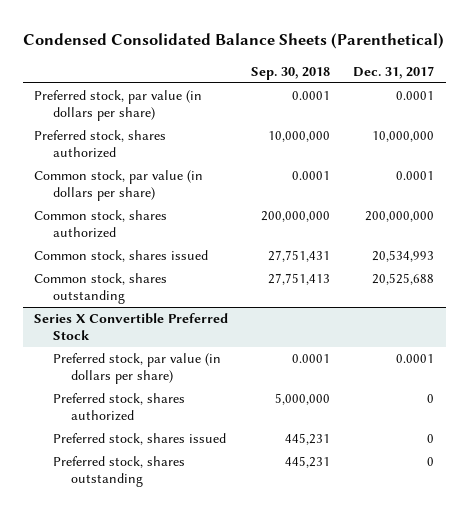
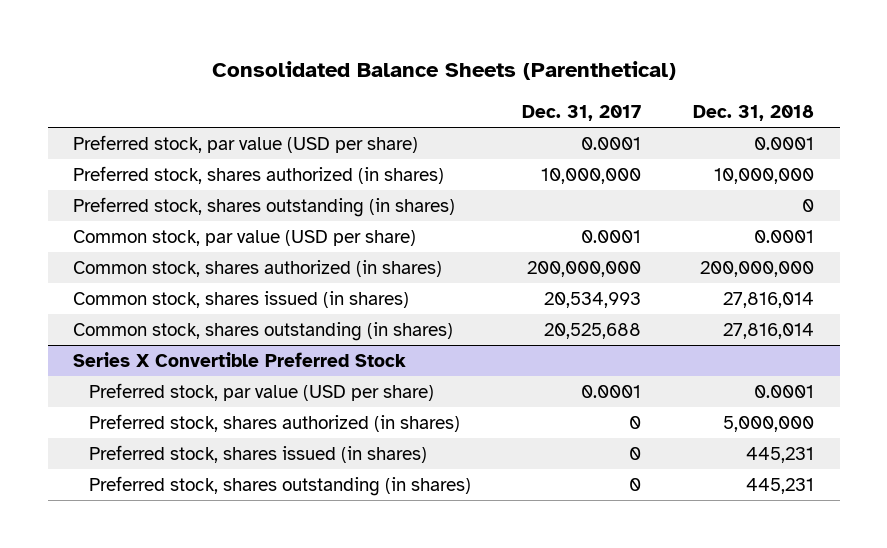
[23,33,445,50] Condensed Consolidated Balance Sheets (Parenthetical) -> [211,61,676,81] Consolidated Balance Sheets (Parenthetical)
[251,66,331,80] Sep. 30, 2018 -> none
none -> [692,105,814,122] Dec. 31, 2018
[34,90,203,121] Preferred stock, par value (in dollars per share) -> [73,134,419,153] Preferred stock, par value (USD per share)
[34,130,167,158] Preferred stock, shares authorized -> [73,165,445,184] Preferred stock, shares authorized (in shares)
none -> [73,196,456,217] Preferred stock, shares outstanding (in shares)
[34,170,204,201] Common stock, par value (in dollars per share) -> [73,229,417,246] Common stock, par value (USD per share)
[34,210,168,238] Common stock, shares authorized -> [73,259,443,277] Common stock, shares authorized (in shares)
[34,250,209,263] Common stock, shares issued -> [73,290,410,308] Common stock, shares issued (in shares)
[34,273,168,304] Common stock, shares outstanding -> [73,321,454,341] Common stock, shares outstanding (in shares)
[52,353,221,384] Preferred stock, par value (in dollars per share) -> [88,382,434,401] Preferred stock, par value (USD per share)
[52,393,185,421] Preferred stock, shares authorized -> [88,413,460,432] Preferred stock, shares authorized (in shares)
[52,433,226,446] Preferred stock, shares issued -> [88,444,427,463] Preferred stock, shares issued (in shares)
[52,456,185,487] Preferred stock, shares outstanding -> [88,475,471,496] Preferred stock, shares outstanding (in shares)

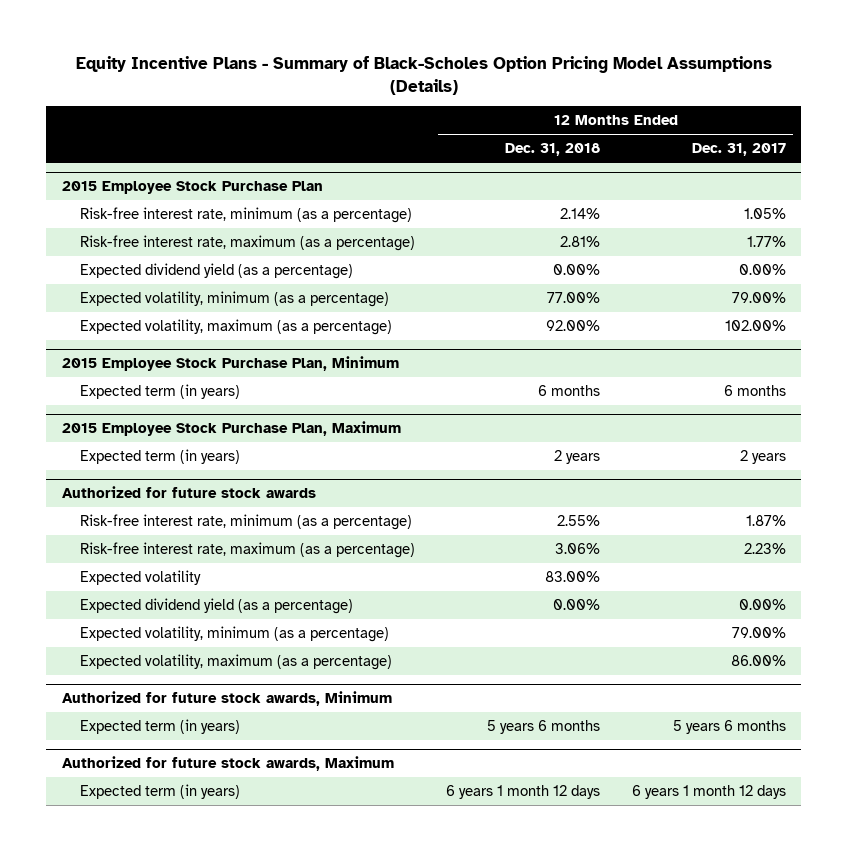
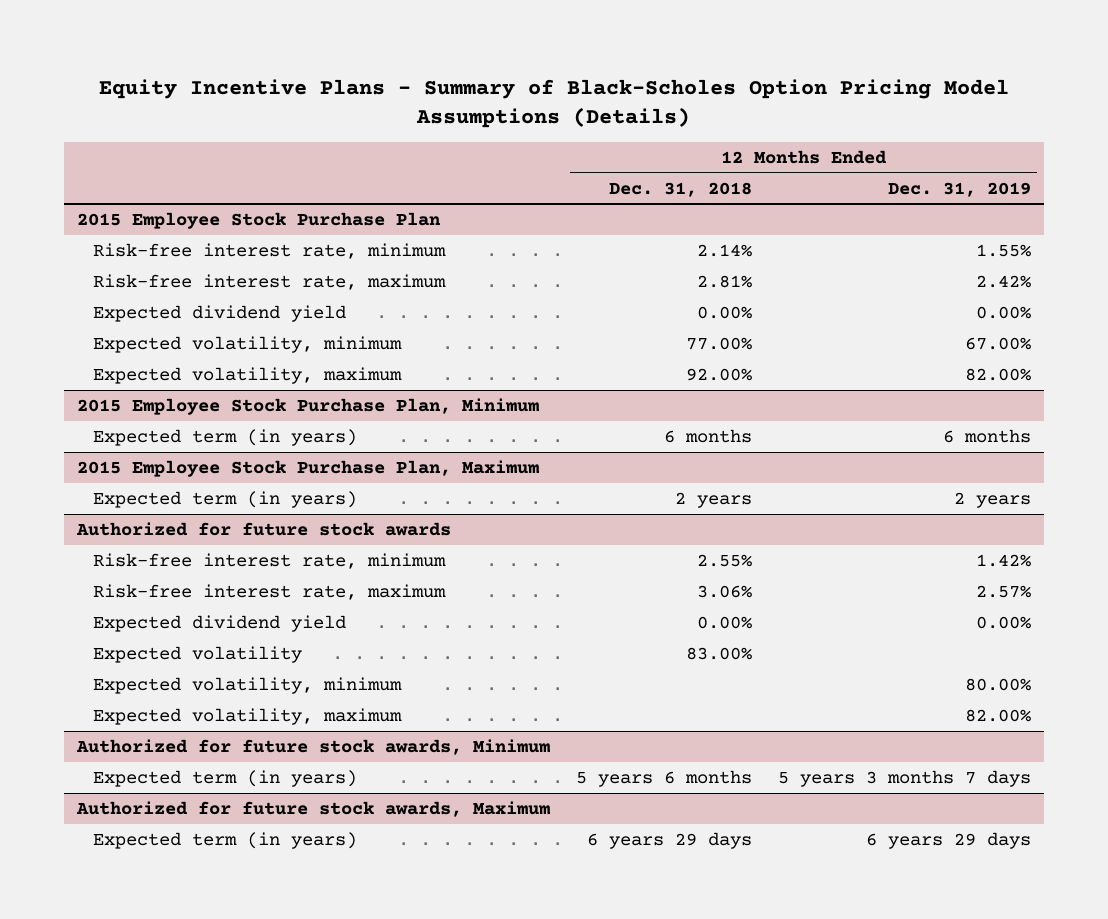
[691,143,786,157] Dec. 31, 2017 -> none
none -> [888,181,1032,197] Dec. 31, 2019
[79,206,412,223] Risk-free interest rate, minimum (as a percentage) -> [92,242,446,259] Risk-free interest rate, minimum
[79,234,415,251] Risk-free interest rate, maximum (as a percentage) -> [92,273,446,290] Risk-free interest rate, maximum
[79,262,353,279] Expected dividend yield (as a percentage) -> [92,304,346,322] Expected dividend yield
[79,290,389,307] Expected volatility, minimum (as a percentage) -> [92,335,402,353] Expected volatility, minimum
[79,318,392,335] Expected volatility, maximum (as a percentage) -> [92,366,402,384] Expected volatility, maximum
[79,513,412,530] Risk-free interest rate, minimum (as a percentage) -> [92,552,446,569] Risk-free interest rate, minimum
[79,541,415,558] Risk-free interest rate, maximum (as a percentage) -> [92,583,446,600] Risk-free interest rate, maximum
none -> [92,614,346,632] Expected dividend yield
[79,597,353,614] Expected dividend yield (as a percentage) -> none
[79,625,389,642] Expected volatility, minimum (as a percentage) -> [92,676,402,694] Expected volatility, minimum
[79,653,392,670] Expected volatility, maximum (as a percentage) -> [92,707,402,725] Expected volatility, maximum
[446,784,601,799] 6 years 1 month 12 days -> [587,831,753,849] 6 years 29 days

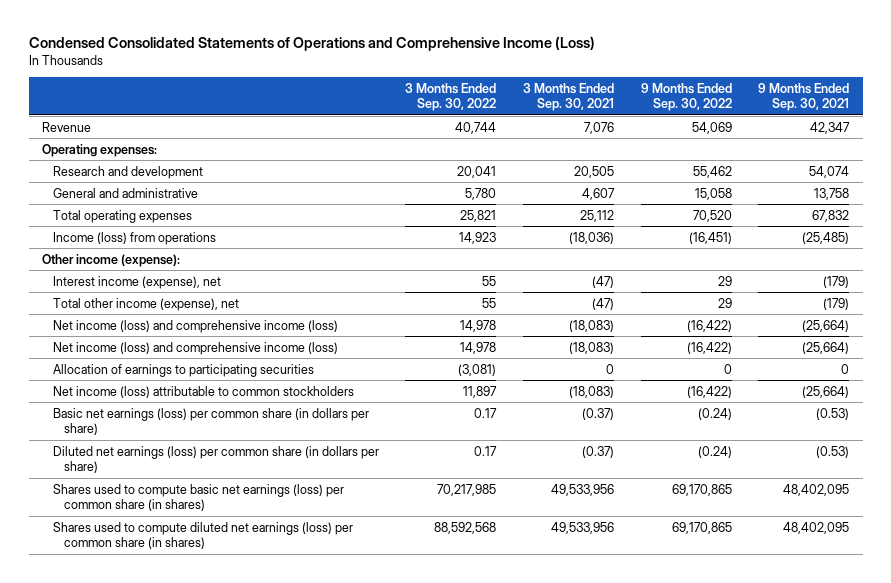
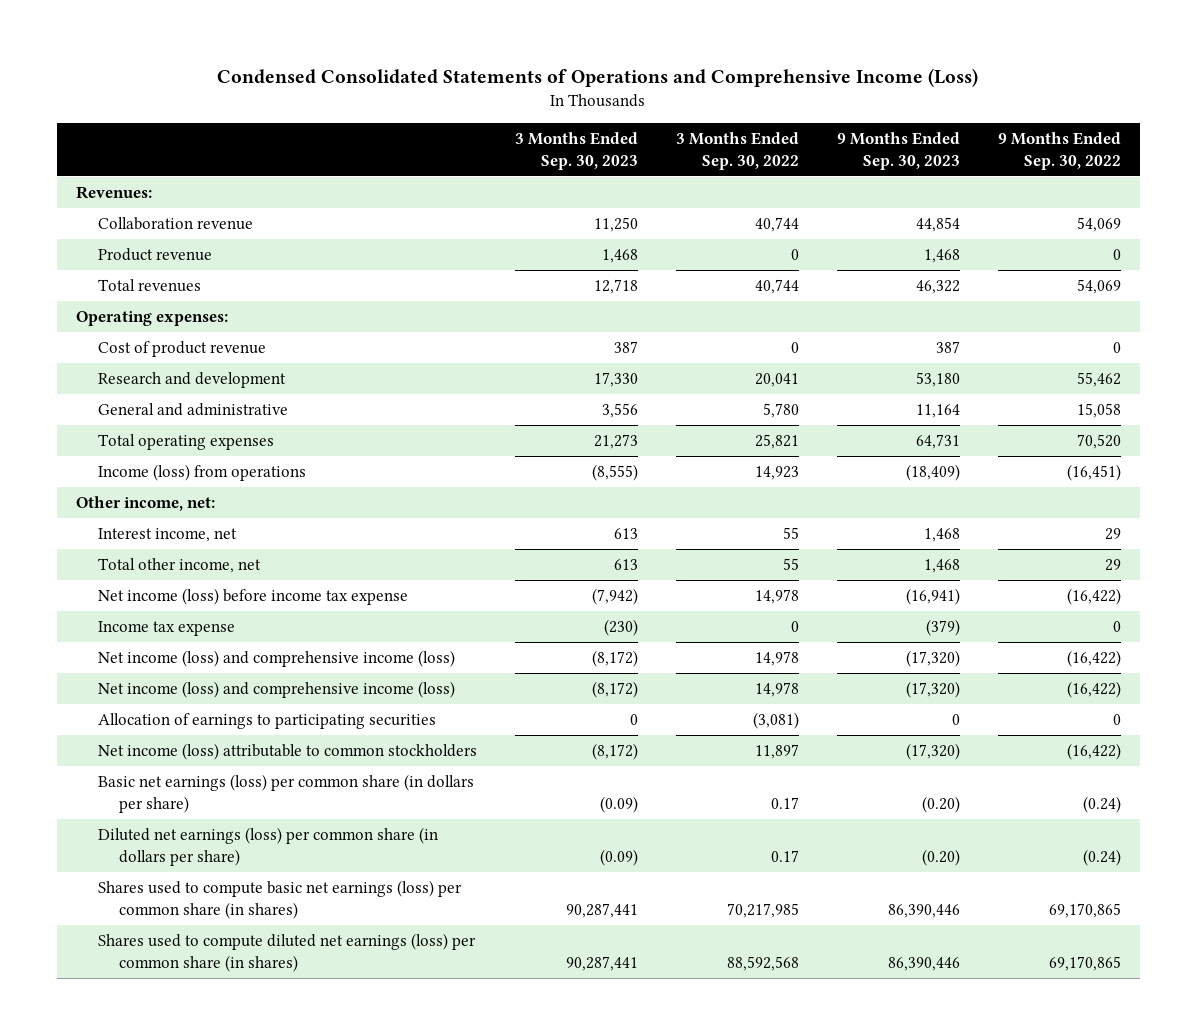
[523,82,615,112] 3 Months Ended Sep. 30, 2021 -> none
[758,82,850,112] 9 Months Ended Sep. 30, 2021 -> none
none -> [514,131,638,170] 3 Months Ended Sep. 30, 2023
none -> [836,131,960,170] 9 Months Ended Sep. 30, 2023
none -> [75,186,152,200] Revenues:
[41,121,91,132] Revenue -> [97,217,253,231] Collaboration revenue
none -> [97,248,212,262] Product revenue
none -> [97,279,201,293] Total revenues
none -> [97,341,266,358] Cost of product revenue
[41,253,180,267] Other income (expense): -> [75,496,215,512] Other income, net:
[52,275,221,289] Interest income (expense), net -> [97,528,237,543] Interest income, net
[52,297,239,311] Total other income (expense), net -> [97,558,261,574] Total other income, net
none -> [97,588,408,606] Net income (loss) before income tax expense
none -> [97,621,235,637] Income tax expense

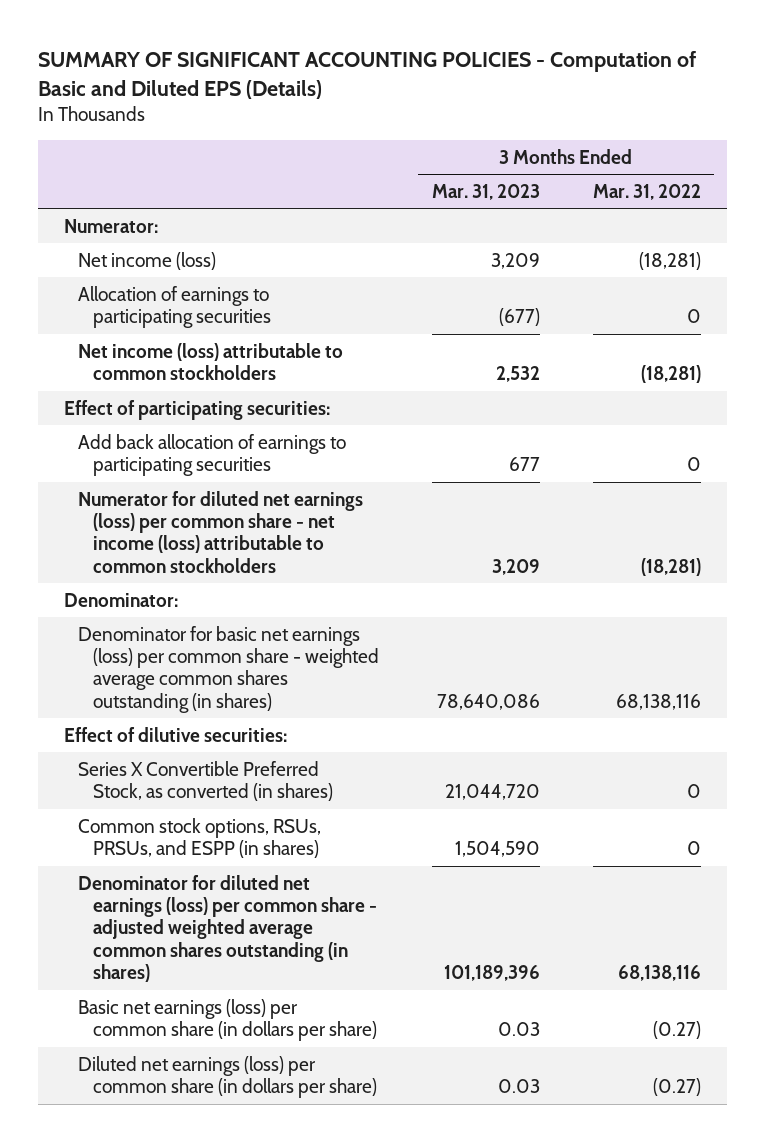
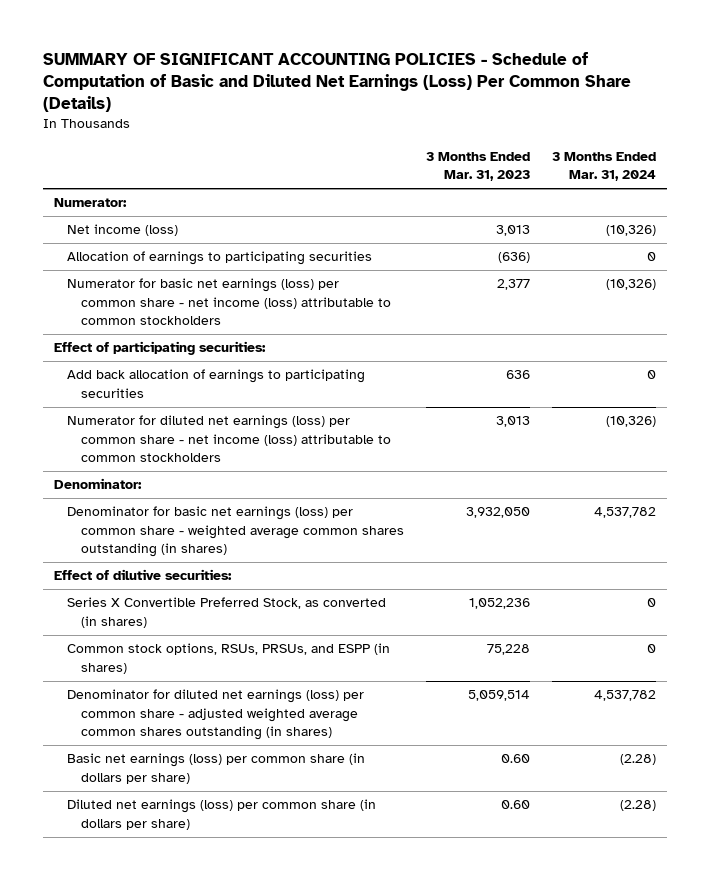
[37,50,696,100] SUMMARY OF SIGNIFICANT ACCOUNTING POLICIES - Computation of Basic and Diluted EPS (Details) -> [42,51,631,112] SUMMARY OF SIGNIFICANT ACCOUNTING POLICIES - Schedule of Computation of Basic and Diluted Net Earnings (Loss) Per Common Share (Details)
[592,183,701,200] Mar. 31, 2022 -> none
none -> [552,151,657,182] 3 Months Ended Mar. 31, 2024
[490,252,540,269] 3,209 -> [495,225,530,237] 3,013
[498,308,540,327] (677) -> [497,252,530,264] (636)
[78,342,344,381] Net income (loss) attributable to common stockholders -> [67,278,391,326] Numerator for basic net earnings (loss) per common share - net income (loss) attributable to common stockholders
[495,366,540,383] 2,532 -> [496,279,530,291] 2,377
[508,457,540,472] 677 -> [505,370,530,380] 636
[491,558,540,575] 3,209 -> [495,416,530,428] 3,013
[436,693,540,710] 78,640,086 -> [465,507,530,519] 3,932,050
[444,784,540,801] 21,044,720 -> [468,598,530,610] 1,052,236
[454,841,540,858] 1,504,590 -> [486,644,530,656] 75,228
[443,965,540,982] 101,189,396 -> [467,690,530,702] 5,059,514
[497,1022,540,1037] 0.03 -> [500,754,530,764] 0.60
[497,1079,540,1094] 0.03 -> [500,800,530,810] 0.60

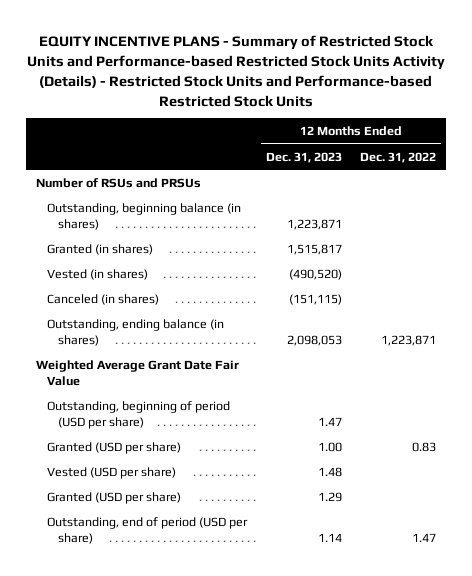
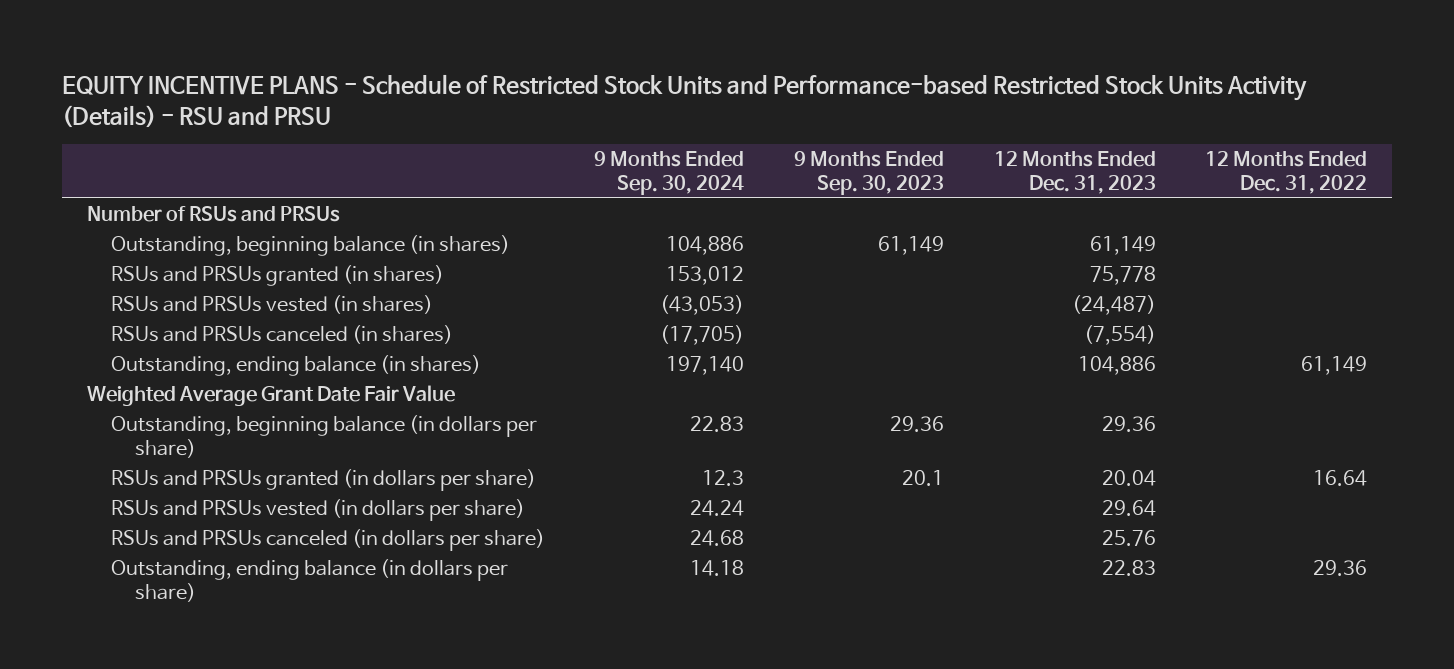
[27,35,446,107] EQUITY INCENTIVE PLANS - Summary of Restricted Stock Units and Performance-based Restricted Stock Units Activity (Details) - Restricted Stock Units and Performance-based Restricted Stock Units -> [62,74,1308,128] EQUITY INCENTIVE PLANS - Schedule of Restricted Stock Units and Performance-based Restricted Stock Units Activity (Details) - RSU and PRSU
none -> [594,150,745,195] 9 Months Ended Sep. 30, 2024
none -> [794,150,945,195] 9 Months Ended Sep. 30, 2023
[286,218,342,230] 1,223,871 -> [1089,236,1156,256] 61,149
[46,243,153,255] Granted (in shares) -> [110,265,444,287] RSUs and PRSUs granted (in shares)
[286,243,342,255] 1,515,817 -> [1089,266,1156,286] 75,778
[46,268,148,280] Vested (in shares) -> [110,295,433,315] RSUs and PRSUs vested (in shares)
[288,268,342,280] (490,520) -> [1071,295,1156,316] (24,487)
[46,293,159,305] Canceled (in shares) -> [110,325,453,345] RSUs and PRSUs canceled (in shares)
[288,293,342,305] (151,115) -> [1083,325,1156,346] (7,554)
[286,334,342,346] 2,098,053 -> [1077,356,1156,376] 104,886
[381,334,437,346] 1,223,871 -> [1301,356,1368,376] 61,149
[46,400,230,429] Outstanding, beginning of period (USD per share) -> [110,415,537,459] Outstanding, beginning balance (in dollars per share)
[317,416,342,426] 1.47 -> [1101,416,1156,433] 29.36
[46,441,181,454] Granted (USD per share) -> [110,469,536,492] RSUs and PRSUs granted (in dollars per share)
[317,441,342,452] 1.00 -> [1101,470,1156,487] 20.04
[412,441,437,452] 0.83 -> [1313,470,1368,487] 16.64
[46,466,176,479] Vested (USD per share) -> [110,499,525,522] RSUs and PRSUs vested (in dollars per share)
[317,466,342,477] 1.48 -> [1101,500,1156,517] 29.64
[46,491,181,504] Granted (USD per share) -> [110,529,545,552] RSUs and PRSUs canceled (in dollars per share)
[317,491,342,502] 1.29 -> [1101,530,1156,547] 25.76
[46,516,248,544] Outstanding, end of period (USD per share) -> [110,559,508,603] Outstanding, ending balance (in dollars per share)
[317,532,342,542] 1.14 -> [1101,560,1156,577] 22.83
[412,532,437,542] 1.47 -> [1313,560,1368,577] 29.36

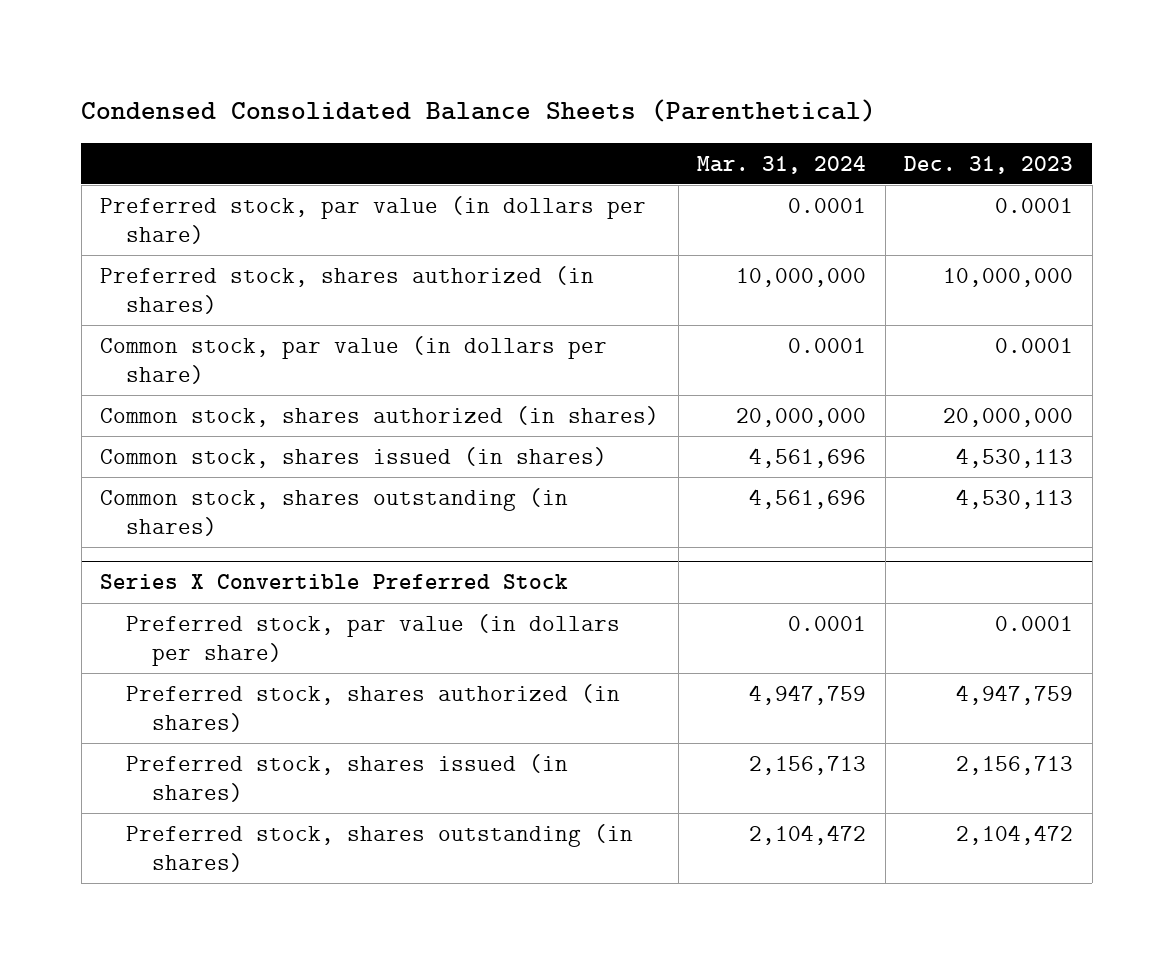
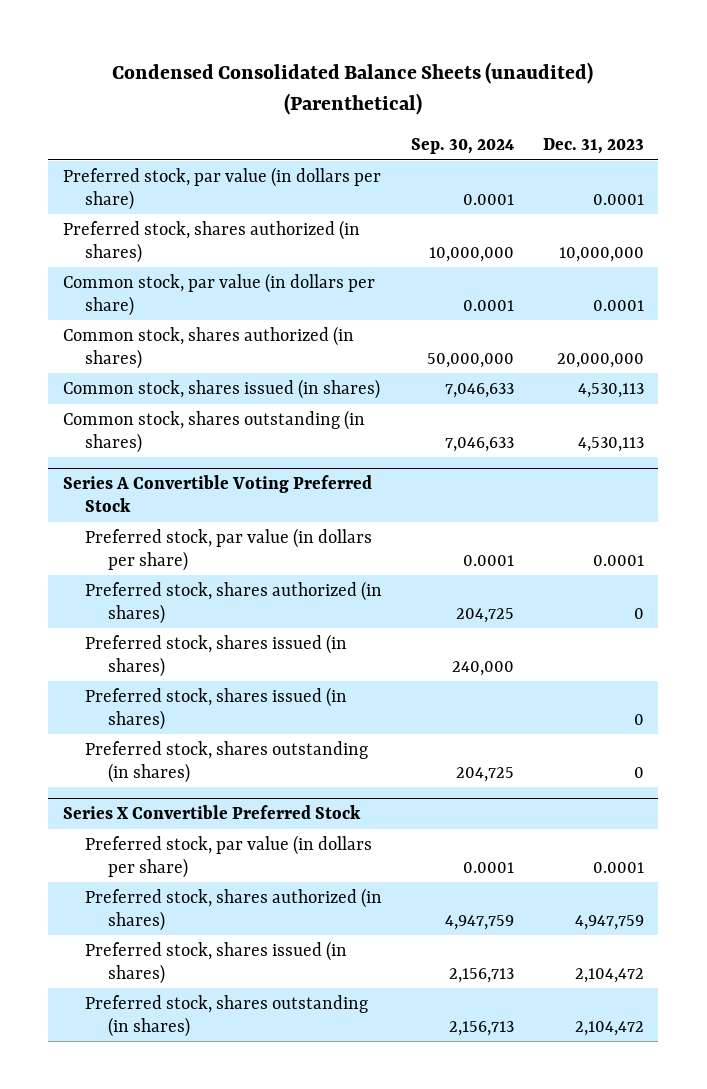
[81,98,877,122] Condensed Consolidated Balance Sheets (Parenthetical) -> [112,62,594,115] Condensed Consolidated Balance Sheets (unaudited) (Parenthetical)
[697,155,867,174] Mar. 31, 2024 -> none
none -> [411,138,515,155] Sep. 30, 2024
none -> [62,475,372,512] Series A Convertible Voting Preferred Stock
none -> [85,527,373,571] Preferred stock, par value (in dollars per share)
none -> [85,580,383,624] Preferred stock, shares authorized (in shares)
none -> [85,633,348,677] Preferred stock, shares issued (in shares)
none -> [85,686,348,730] Preferred stock, shares issued (in shares)
none -> [85,740,369,783] Preferred stock, shares outstanding (in shares)
[956,755,1074,775] 2,156,713 -> [574,967,644,983] 2,104,472

